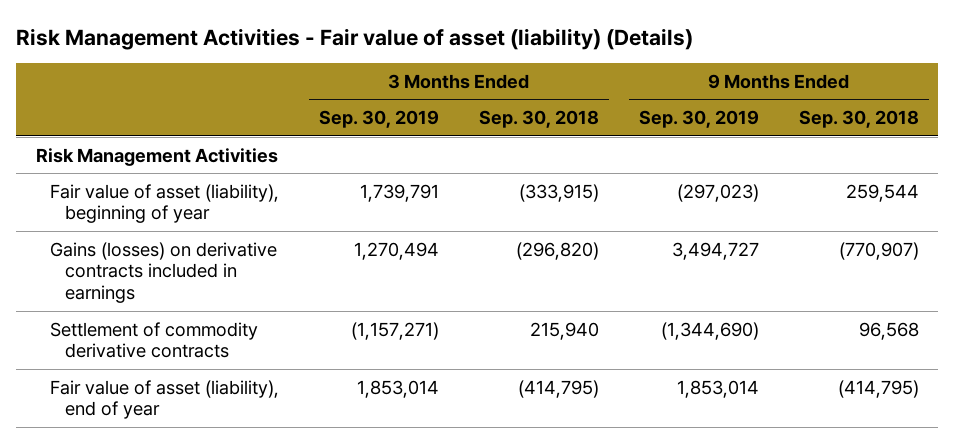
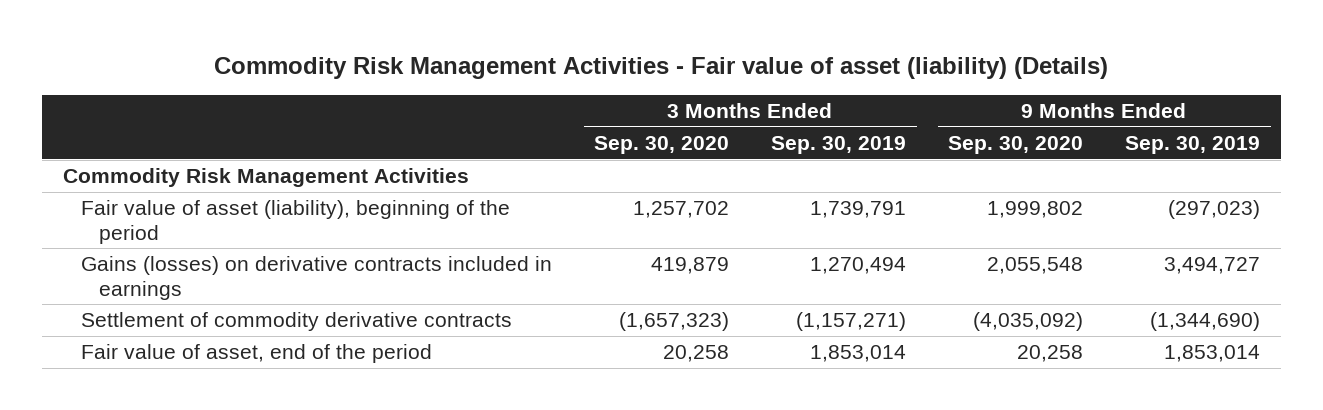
[15,27,693,50] Risk Management Activities - Fair value of asset (liability) (Details) -> [214,57,1109,80] Commodity Risk Management Activities - Fair value of asset (liability) (Details)
[478,110,599,129] Sep. 30, 2018 -> none
[798,110,919,129] Sep. 30, 2018 -> none
none -> [594,136,730,155] Sep. 30, 2020
none -> [948,136,1084,155] Sep. 30, 2020
[35,147,278,166] Risk Management Activities -> [62,168,469,188] Commodity Risk Management Activities
[50,183,280,224] Fair value of asset (liability), beginning of year -> [81,200,511,244] Fair value of asset (liability), beginning of the period
[50,379,280,420] Fair value of asset (liability), end of year -> [81,344,433,364] Fair value of asset, end of the period

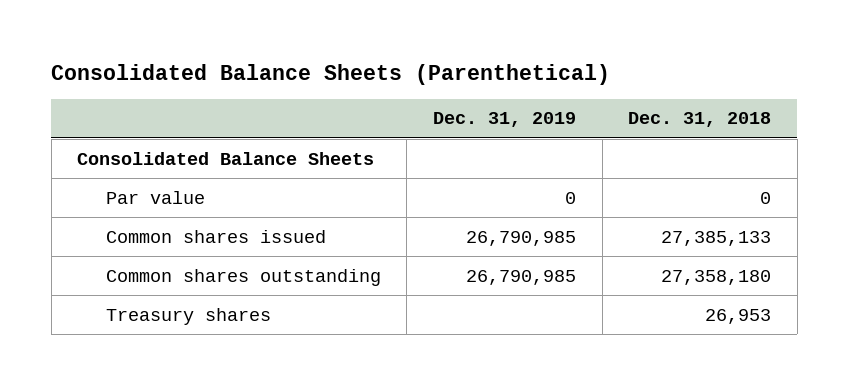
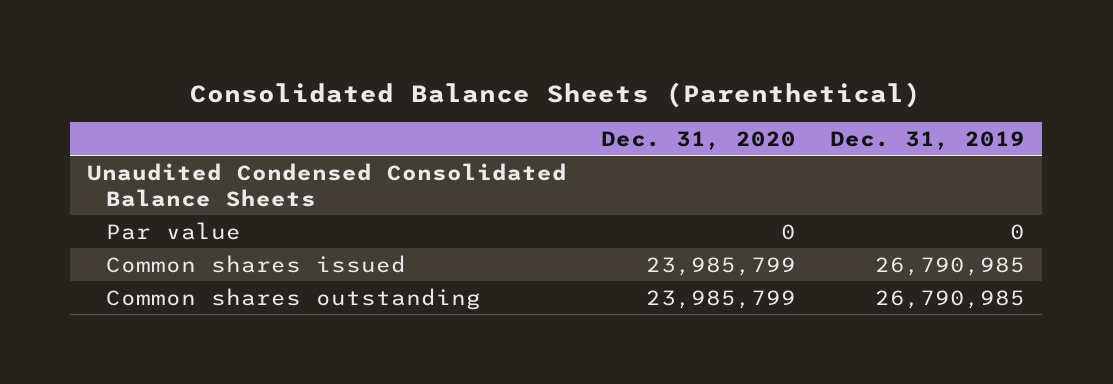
[628,112,772,128] Dec. 31, 2018 -> none
none -> [601,130,797,150] Dec. 31, 2020
[77,151,375,165] Consolidated Balance Sheets -> [87,162,568,207] Unaudited Condensed Consolidated Balance Sheets
[105,307,271,325] Treasury shares -> none

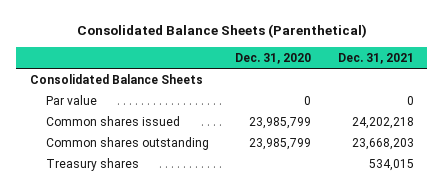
[830,130,1026,150] Dec. 31, 2019 -> none
none -> [337,52,414,64] Dec. 31, 2021
[87,162,568,207] Unaudited Condensed Consolidated Balance Sheets -> [29,73,203,84] Consolidated Balance Sheets
none -> [45,157,139,171] Treasury shares

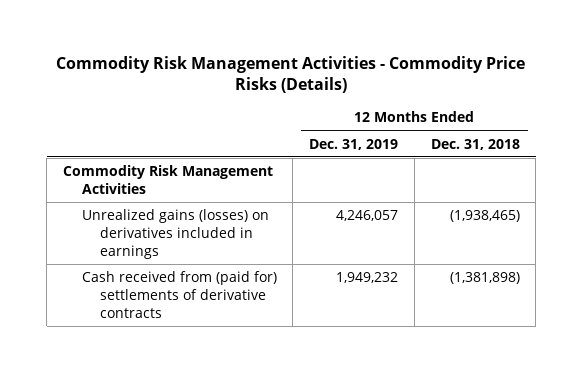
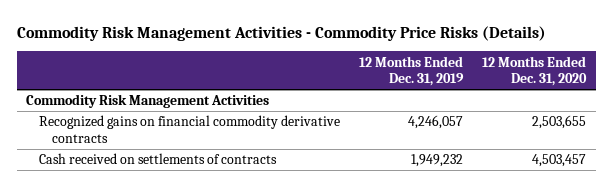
[430,138,520,150] Dec. 31, 2018 -> none
none -> [482,55,588,87] 12 Months Ended Dec. 31, 2020
[81,209,269,259] Unrealized gains (losses) on derivatives included in earnings -> [38,115,340,143] Recognized gains on financial commodity derivative contracts
[81,271,277,318] Cash received from (paid for) settlements of derivative contracts -> [38,153,277,165] Cash received on settlements of contracts

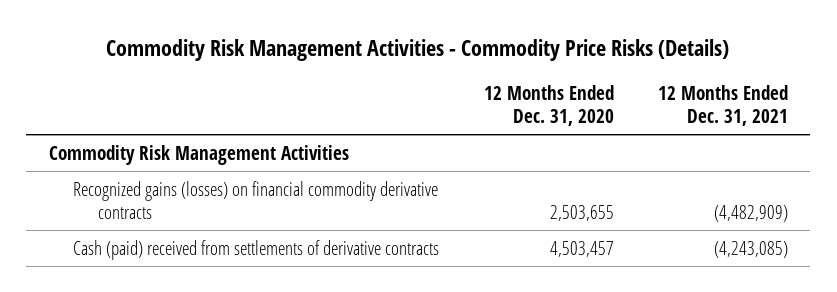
[359,55,465,87] 12 Months Ended Dec. 31, 2019 -> none
none -> [658,84,789,127] 12 Months Ended Dec. 31, 2021
[38,115,340,143] Recognized gains on financial commodity derivative contracts -> [73,180,439,220] Recognized gains (losses) on financial commodity derivative contracts
[38,153,277,165] Cash received on settlements of contracts -> [73,239,440,260] Cash (paid) received from settlements of derivative contracts

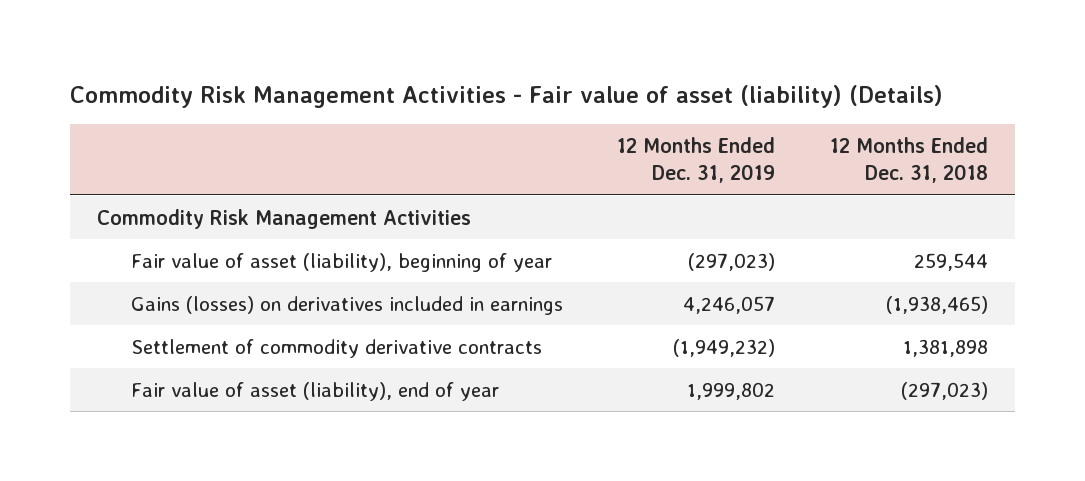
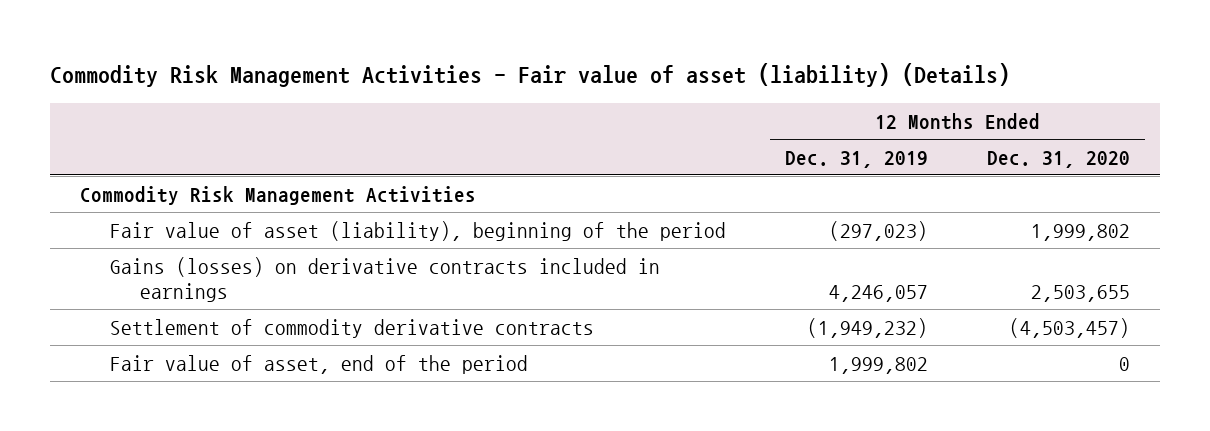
[829,136,988,184] 12 Months Ended Dec. 31, 2018 -> none
none -> [987,150,1131,168] Dec. 31, 2020
[130,252,552,272] Fair value of asset (liability), beginning of year -> [109,220,726,241] Fair value of asset (liability), beginning of the period
[130,295,563,315] Gains (losses) on derivatives included in earnings -> [109,256,660,302] Gains (losses) on derivative contracts included in earnings
[130,381,499,401] Fair value of asset (liability), end of year -> [109,354,528,374] Fair value of asset, end of the period

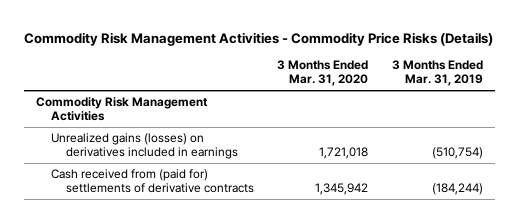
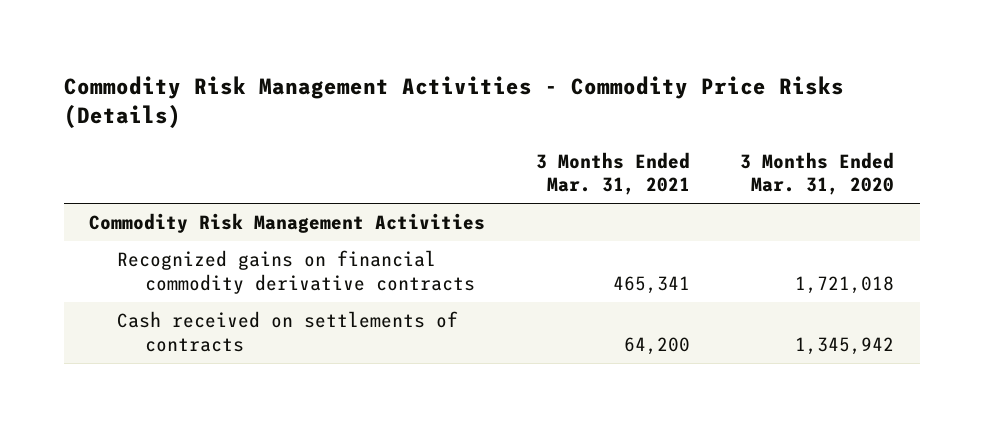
[392,60,484,87] 3 Months Ended Mar. 31, 2019 -> none
none -> [535,151,690,196] 3 Months Ended Mar. 31, 2021
[50,133,238,160] Unrealized gains (losses) on derivatives included in earnings -> [116,249,475,294] Recognized gains on financial commodity derivative contracts
[50,169,254,194] Cash received from (paid for) settlements of derivative contracts -> [116,310,458,352] Cash received on settlements of contracts

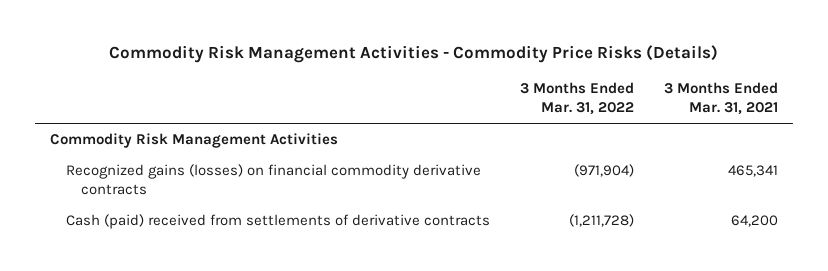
[740,151,895,196] 3 Months Ended Mar. 31, 2020 -> none
none -> [519,82,634,116] 3 Months Ended Mar. 31, 2022
[116,249,475,294] Recognized gains on financial commodity derivative contracts -> [65,164,481,196] Recognized gains (losses) on financial commodity derivative contracts
[116,310,458,352] Cash received on settlements of contracts -> [65,214,490,230] Cash (paid) received from settlements of derivative contracts

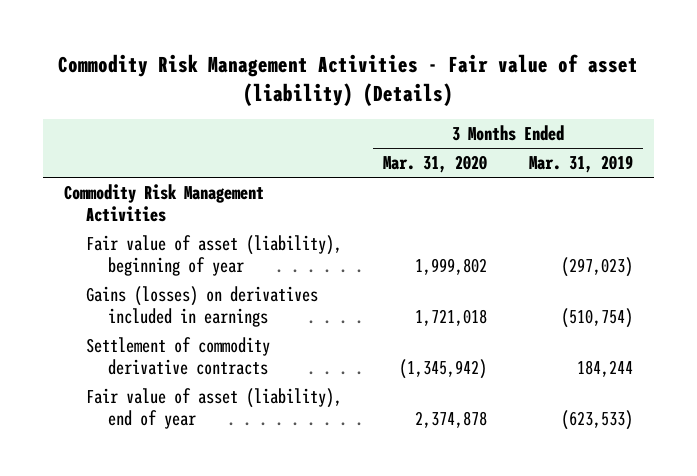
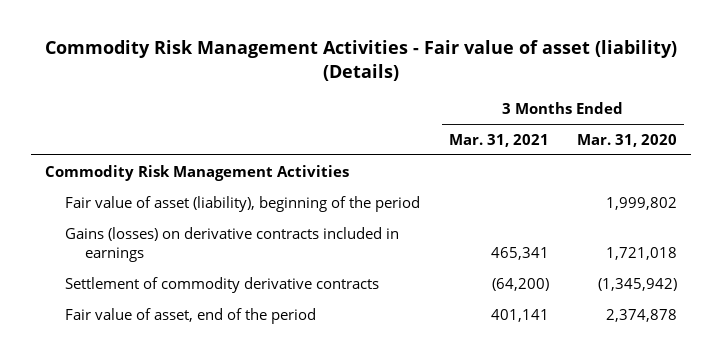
[528,155,633,174] Mar. 31, 2019 -> none
none -> [448,133,549,147] Mar. 31, 2021
[85,235,342,276] Fair value of asset (liability), beginning of year -> [65,195,421,212] Fair value of asset (liability), beginning of the period
[85,286,318,327] Gains (losses) on derivatives included in earnings -> [65,226,400,263] Gains (losses) on derivative contracts included in earnings
[85,388,342,429] Fair value of asset (liability), end of year -> [65,307,317,324] Fair value of asset, end of the period

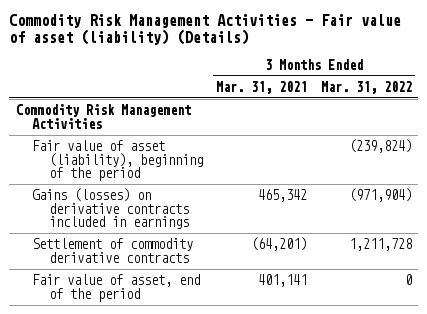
[577,133,678,147] Mar. 31, 2020 -> none
none -> [320,80,412,94] Mar. 31, 2022
[490,247,549,261] 465,341 -> [258,188,308,202] 465,342
[491,277,549,291] (64,200) -> [251,236,308,251] (64,201)

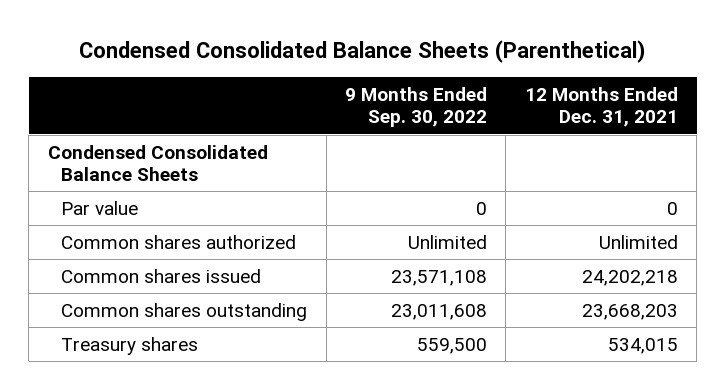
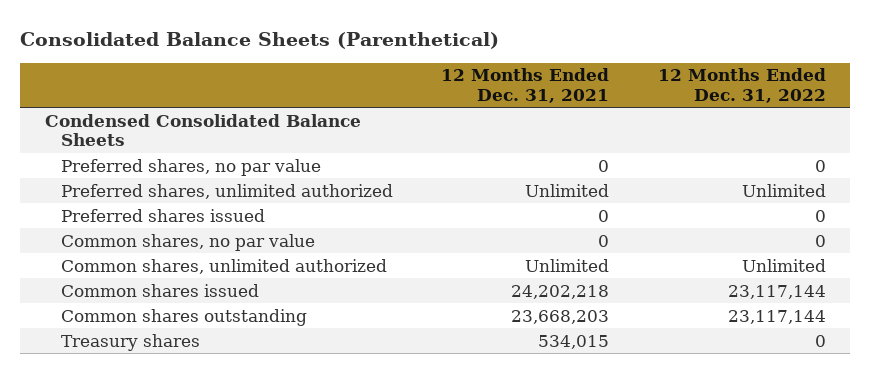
[78,40,646,64] Condensed Consolidated Balance Sheets (Parenthetical) -> [20,32,500,50] Consolidated Balance Sheets (Parenthetical)
[345,87,488,128] 9 Months Ended Sep. 30, 2022 -> none
none -> [657,68,826,103] 12 Months Ended Dec. 31, 2022
none -> [60,158,321,176] Preferred shares, no par value
none -> [60,183,393,199] Preferred shares, unlimited authorized
none -> [60,208,265,222] Preferred shares issued
[61,200,139,215] Par value -> [60,233,315,251] Common shares, no par value
[61,234,297,249] Common shares authorized -> [60,258,387,274] Common shares, unlimited authorized

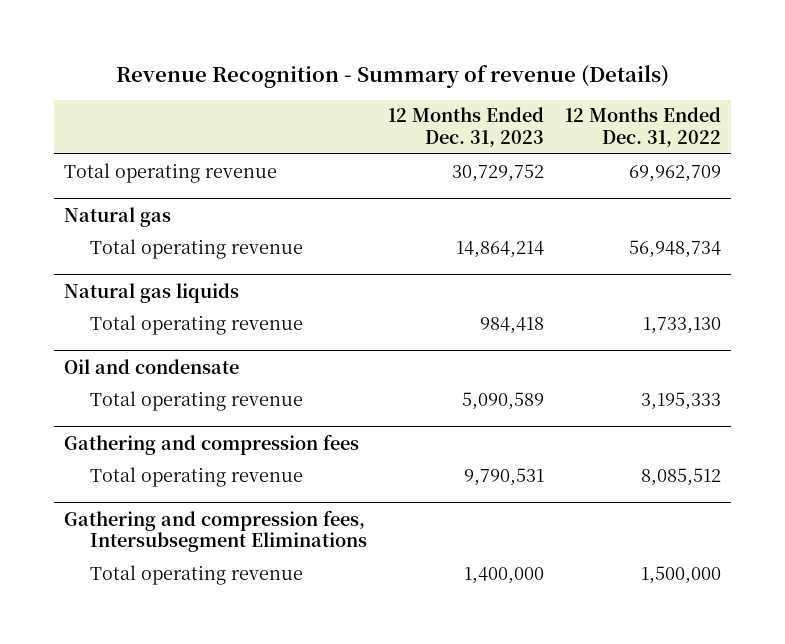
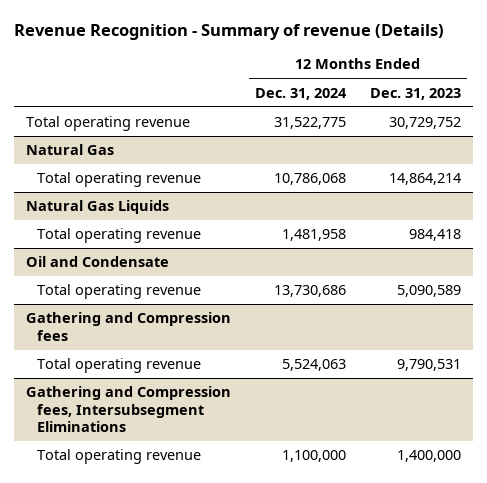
[564,107,721,147] 12 Months Ended Dec. 31, 2022 -> none
none -> [254,87,347,100] Dec. 31, 2024
[64,206,172,227] Natural gas -> [25,144,114,156] Natural Gas
[64,282,240,303] Natural gas liquids -> [25,200,169,215] Natural Gas Liquids
[64,358,240,374] Oil and condensate -> [25,256,169,268] Oil and Condensate
[64,433,360,455] Gathering and compression fees -> [25,312,231,341] Gathering and Compression fees
[64,509,367,552] Gathering and compression fees, Intersubsegment Eliminations -> [25,386,231,433] Gathering and Compression fees, Intersubsegment Eliminations

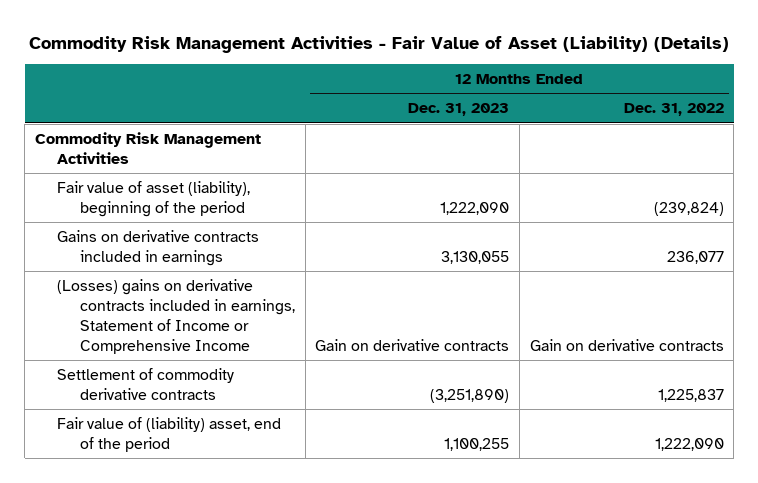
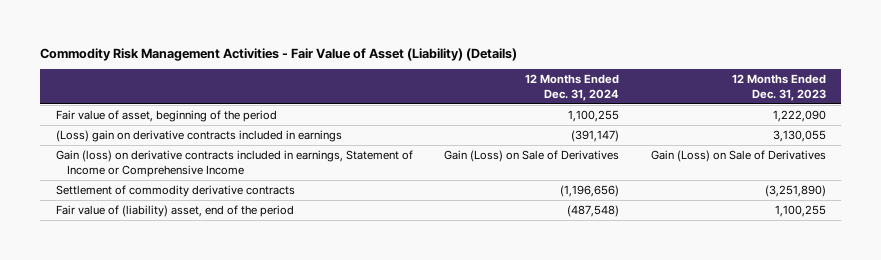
[623,103,724,117] Dec. 31, 2022 -> none
none -> [525,74,620,101] 12 Months Ended Dec. 31, 2024
[34,131,261,164] Commodity Risk Management Activities -> none
[57,180,251,217] Fair value of asset (liability), beginning of the period -> [55,110,277,123] Fair value of asset, beginning of the period
[57,229,260,266] Gains on derivative contracts included in earnings -> [55,130,342,143] (Loss) gain on derivative contracts included in earnings
[57,278,296,354] (Losses) gains on derivative contracts included in earnings, Statement of Income or Comprehensive Income -> [55,150,413,177] Gain (loss) on derivative contracts included in earnings, Statement of Income or Comprehensive Income
[315,338,510,351] Gain on derivative contracts -> [650,150,826,163] Gain (Loss) on Sale of Derivatives

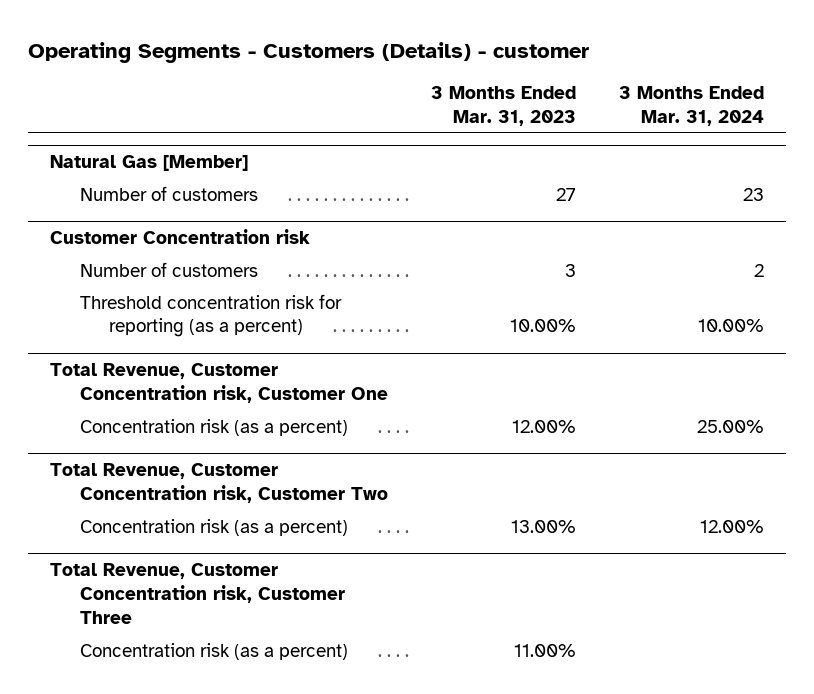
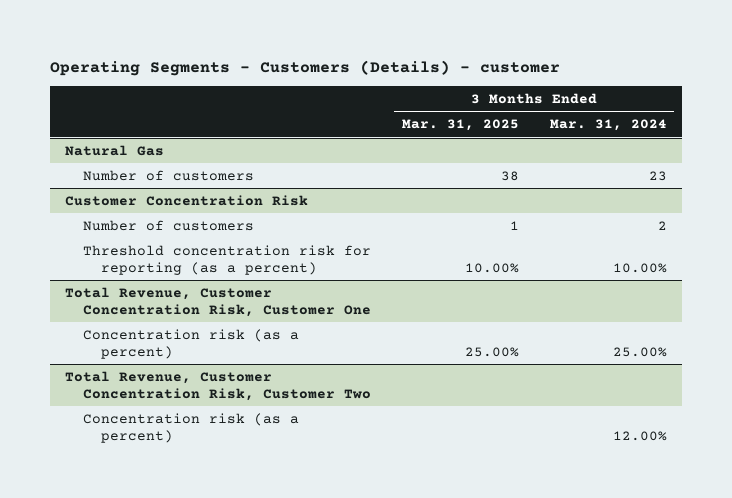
[430,86,576,127] 3 Months Ended Mar. 31, 2023 -> none
none -> [401,119,519,132] Mar. 31, 2025
[49,155,248,172] Natural Gas [Member] -> [65,144,165,156] Natural Gas
[49,229,310,245] Customer Concentration risk -> [65,194,309,206] Customer Concentration Risk
[49,363,388,404] Total Revenue, Customer Concentration risk, Customer One -> [65,286,371,318] Total Revenue, Customer Concentration Risk, Customer One
[49,463,388,504] Total Revenue, Customer Concentration risk, Customer Two -> [65,370,371,402] Total Revenue, Customer Concentration Risk, Customer Two
[49,563,345,625] Total Revenue, Customer Concentration risk, Customer Three -> none
[79,642,348,660] Concentration risk (as a percent) -> none

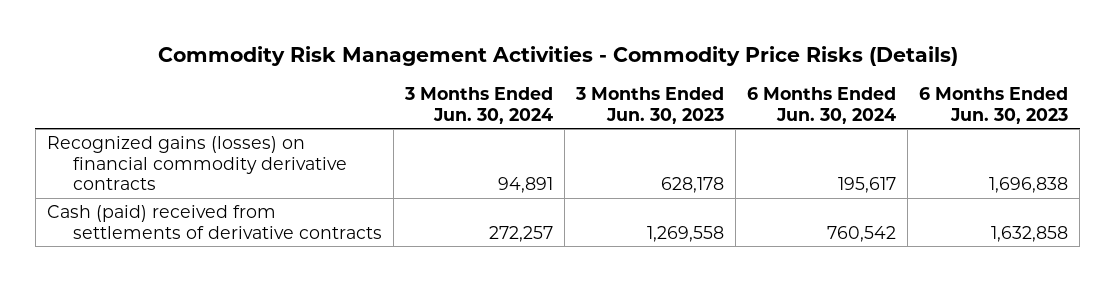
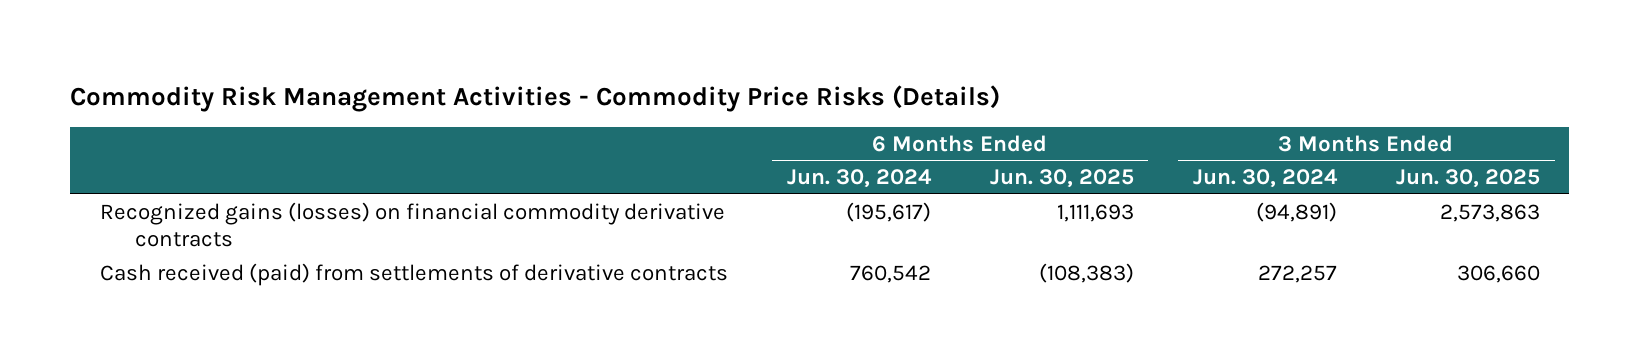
[575,87,725,124] 3 Months Ended Jun. 30, 2023 -> none
[919,87,1069,124] 6 Months Ended Jun. 30, 2023 -> none
none -> [989,169,1134,189] Jun. 30, 2025
none -> [1395,169,1540,189] Jun. 30, 2025
[498,177,554,194] 94,891 -> [1255,201,1337,222] (94,891)
[838,177,897,194] 195,617 -> [845,201,931,222] (195,617)
[46,205,383,239] Cash (paid) received from settlements of derivative contracts -> [99,262,728,286] Cash received (paid) from settlements of derivative contracts

